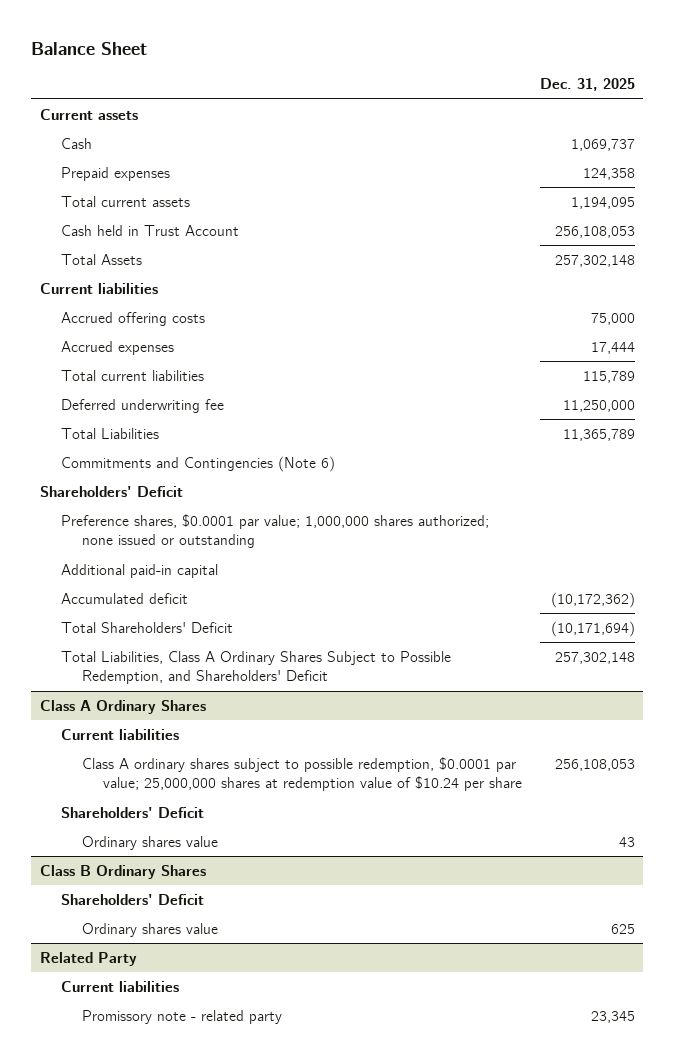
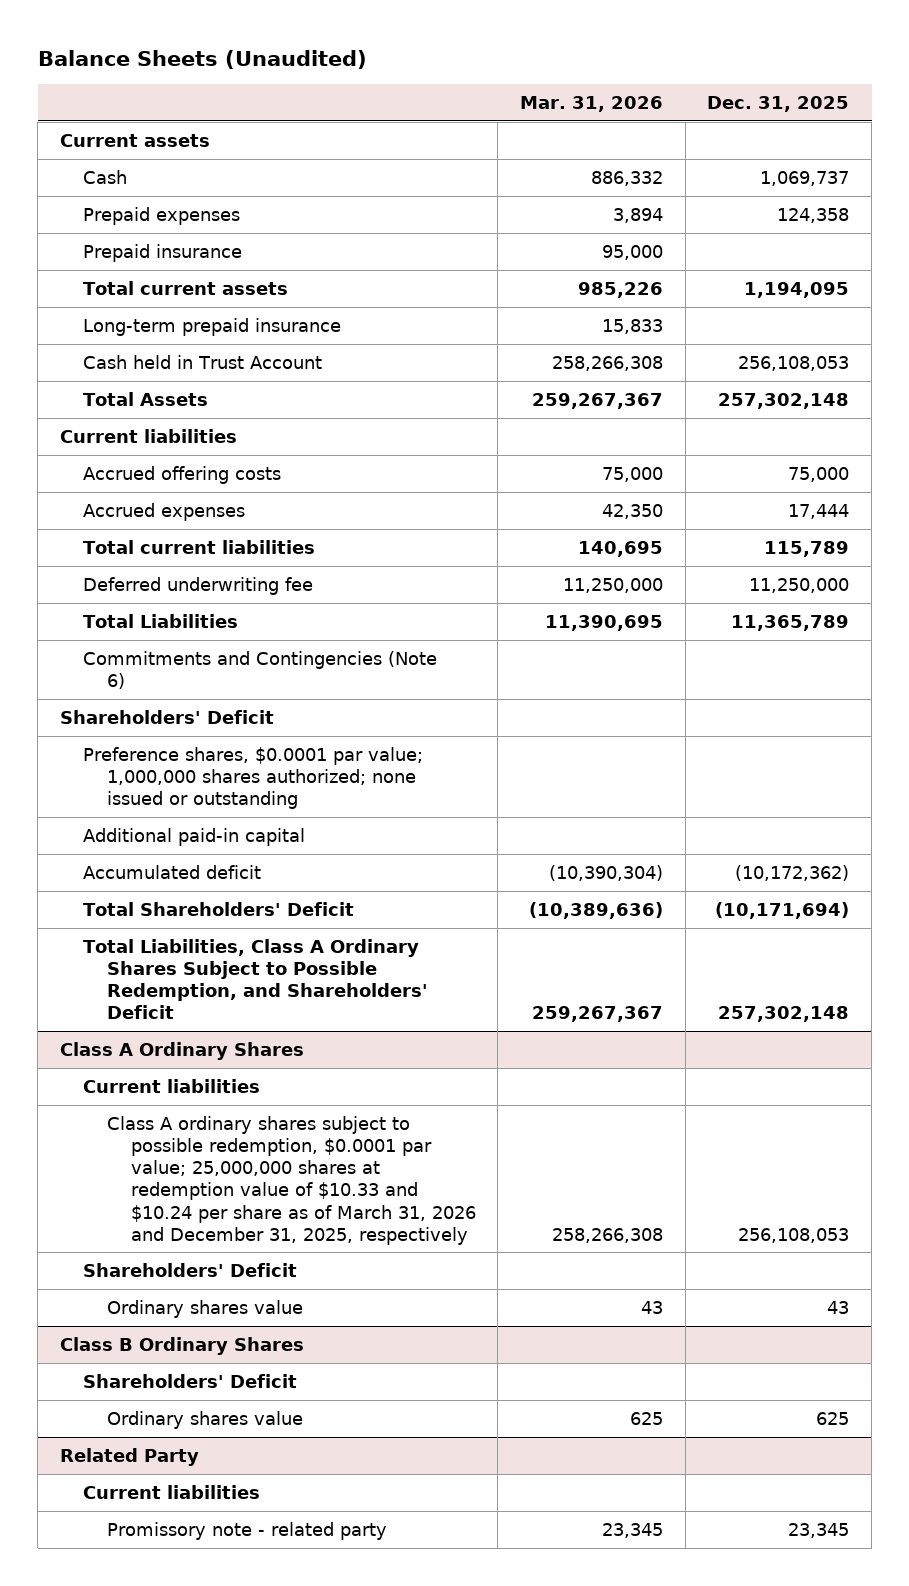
[31,41,148,55] Balance Sheet -> [37,49,367,69] Balance Sheets (Unaudited)
none -> [520,95,664,112] Mar. 31, 2026
none -> [83,243,243,262] Prepaid insurance
none -> [83,317,342,336] Long-term prepaid insurance
[82,756,523,792] Class A ordinary shares subject to possible redemption, $0.0001 par value; 25,000,000 shares at redemption value of $10.24 per share -> [107,1115,476,1245] Class A ordinary shares subject to possible redemption, $0.0001 par value; 25,000,000 shares at redemption value of $10.33 and $10.24 per share as of March 31, 2026 and December 31, 2025, respectively

